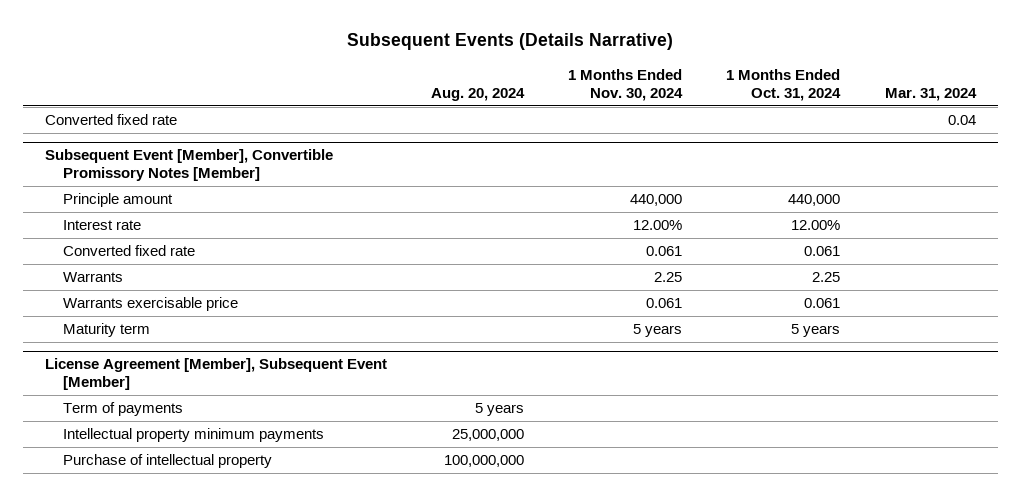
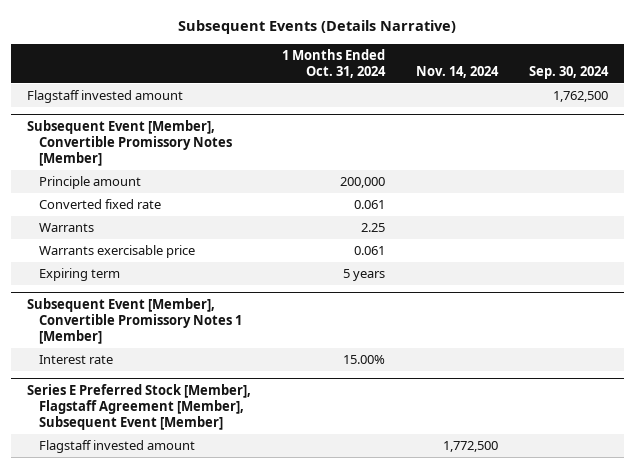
[431,87,526,101] Aug. 20, 2024 -> none
[568,68,684,101] 1 Months Ended Nov. 30, 2024 -> none
[884,87,977,101] Mar. 31, 2024 -> none
none -> [416,65,500,78] Nov. 14, 2024
none -> [529,65,610,79] Sep. 30, 2024
[44,114,177,126] Converted fixed rate -> none
none -> [26,90,183,104] Flagstaff invested amount
[63,220,142,231] Interest rate -> none
[788,194,841,207] 440,000 -> [339,177,385,189] 200,000
[44,358,387,391] License Agreement [Member], Subsequent Event [Member] -> none
[63,402,184,417] Term of payments -> none
[63,428,325,443] Intellectual property minimum payments -> none
[63,454,273,469] Purchase of intellectual property -> none
[63,323,151,338] Maturity term -> [38,268,120,282] Expiring term
none -> [26,298,242,344] Subsequent Event [Member], Convertible Promissory Notes 1 [Member]
none -> [38,355,113,365] Interest rate
none -> [26,384,251,430] Series E Preferred Stock [Member], Flagstaff Agreement [Member], Subsequent Event [Member]
none -> [38,440,195,454] Flagstaff invested amount

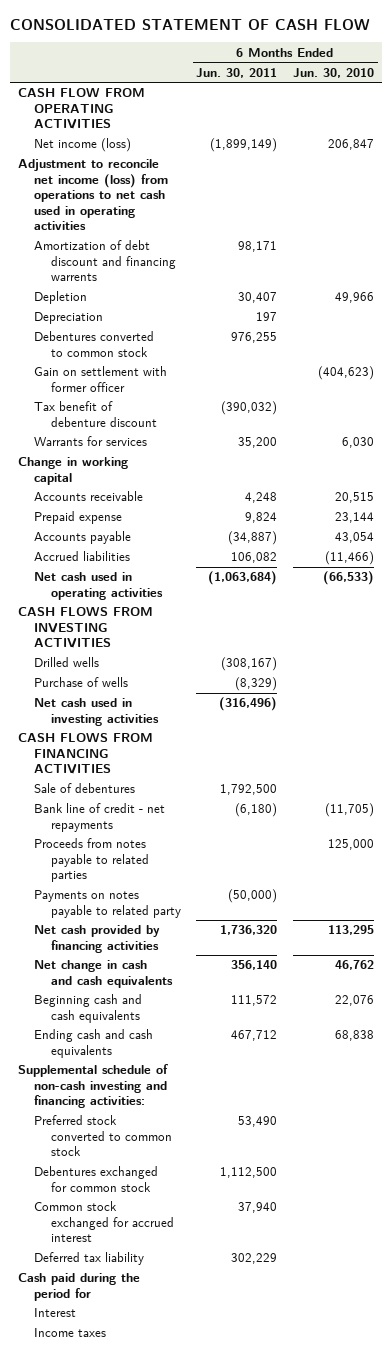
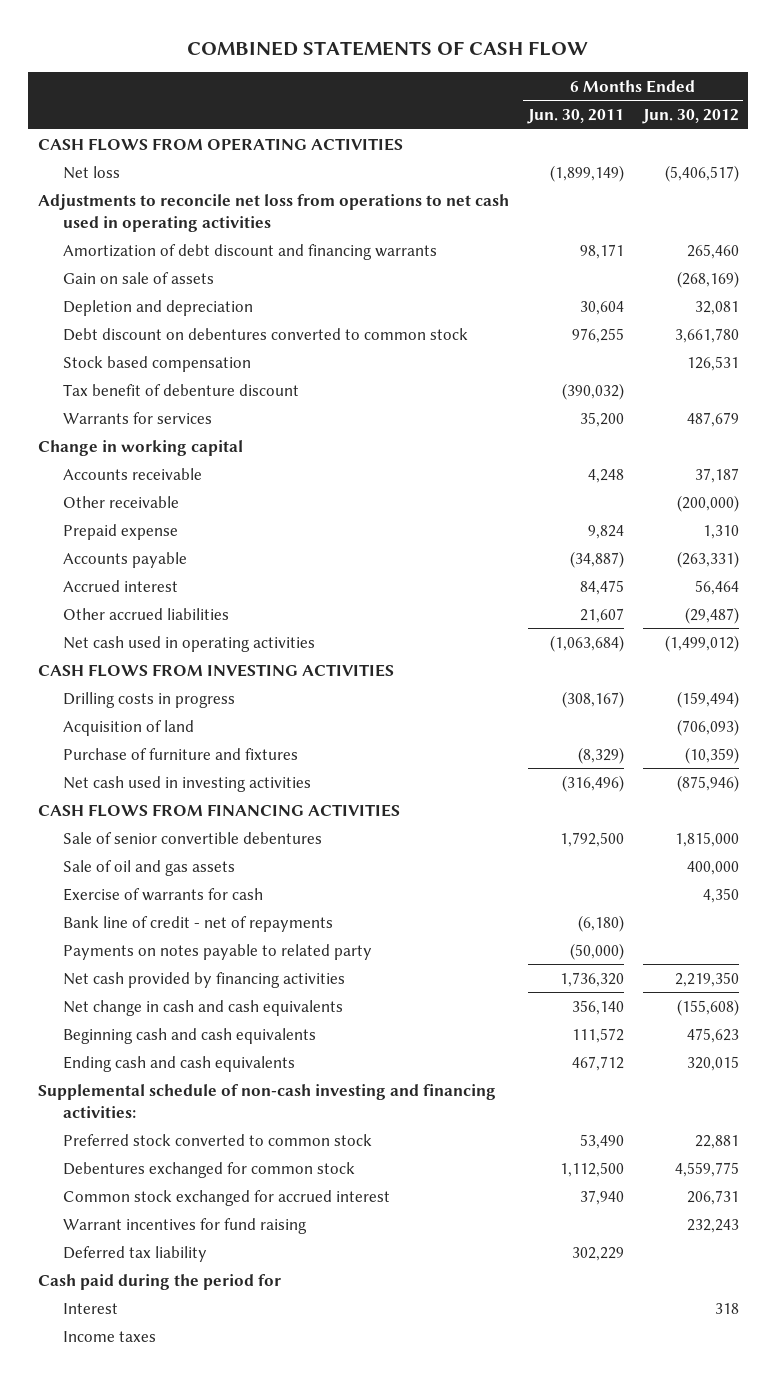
[10,18,371,30] CONSOLIDATED STATEMENT OF CASH FLOW -> [187,40,589,56] COMBINED STATEMENTS OF CASH FLOW
[292,67,374,78] Jun. 30, 2010 -> none
none -> [641,109,739,125] Jun. 30, 2012
[34,291,88,305] Depletion -> none
[34,312,104,325] Depreciation -> none
[34,366,168,392] Gain on settlement with former officer -> none
[18,88,146,130] CASH FLOW FROM OPERATING ACTIVITIES -> [37,137,403,151] CASH FLOWS FROM OPERATING ACTIVITIES
[34,138,132,153] Net income (loss) -> [63,165,121,179] Net loss
[18,159,169,230] Adjustment to reconcile net income (loss) from operations to net cash used in operating activities -> [37,193,509,232] Adjustments to reconcile net loss from operations to net cash used in operating activities
[34,240,176,282] Amortization of debt discount and financing warrents -> [63,243,438,260] Amortization of debt discount and financing warrants
none -> [63,271,215,284] Gain on sale of assets
none -> [63,299,254,316] Depletion and depreciation
[34,331,155,357] Debentures converted to common stock -> [63,327,469,341] Debt discount on debentures converted to common stock
none -> [63,355,252,372] Stock based compensation
none -> [63,495,180,508] Other receivable
[34,551,131,562] Accrued liabilities -> [63,579,179,592] Accrued interest
[231,552,278,564] 106,082 -> [579,579,624,595] 84,475
none -> [63,607,230,620] Other accrued liabilities
[34,657,100,668] Drilled wells -> [63,691,236,708] Drilling costs in progress
none -> [63,719,195,736] Acquisition of land
[34,677,129,688] Purchase of wells -> [63,747,299,760] Purchase of furniture and fixtures
[34,838,149,883] Proceeds from notes payable to related parties -> none
[34,783,136,794] Sale of debentures -> [63,831,323,844] Sale of senior convertible debentures
none -> [63,859,236,876] Sale of oil and gas assets
none -> [63,887,264,901] Exercise of warrants for cash
[34,803,166,832] Bank line of credit - net repayments -> [63,915,334,932] Bank line of credit - net of repayments
none -> [63,1217,308,1234] Warrant incentives for fund raising

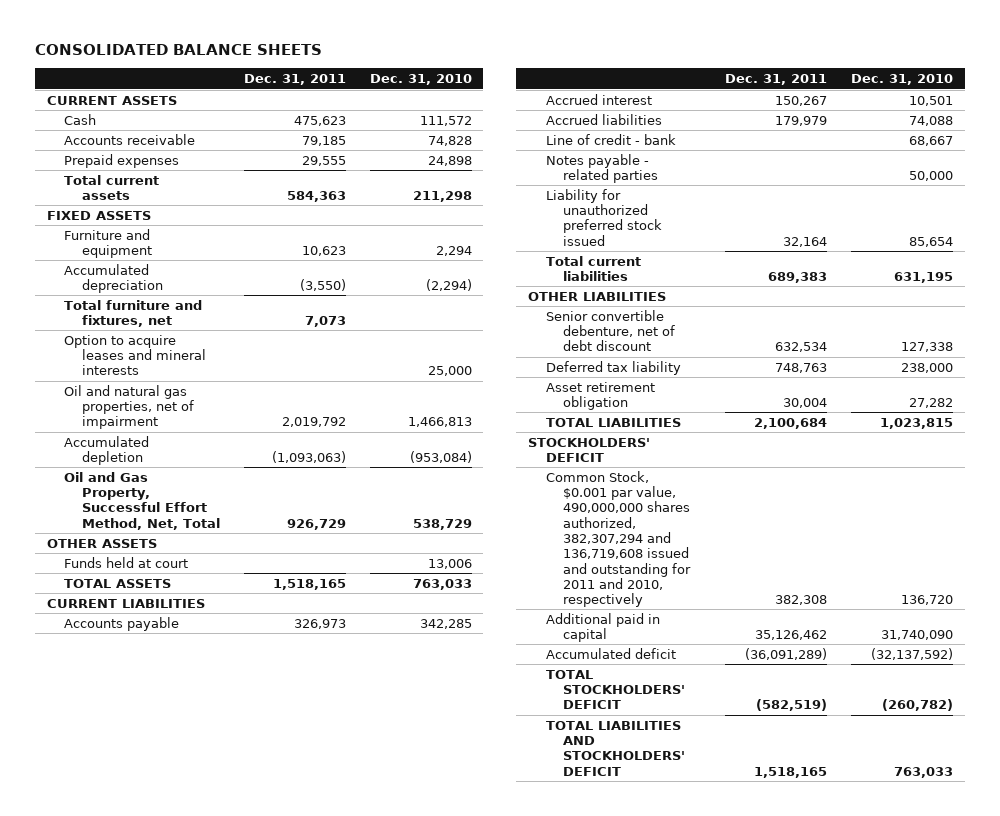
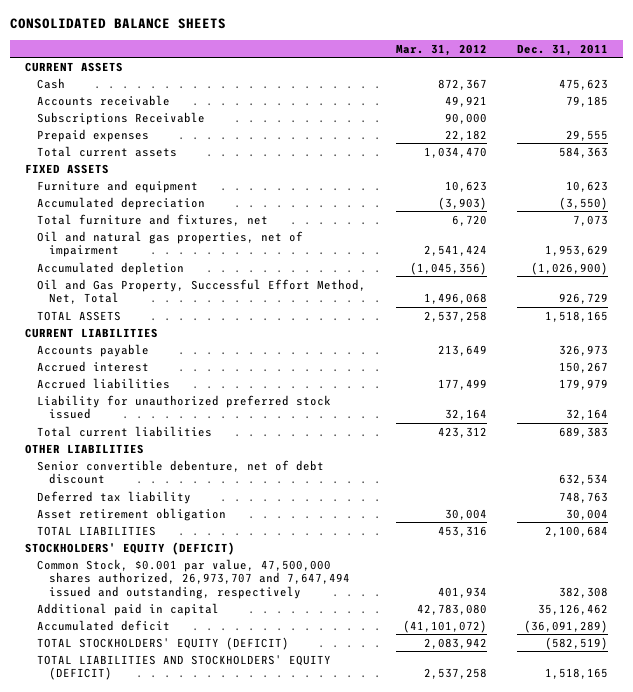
[369,74,472,86] Dec. 31, 2010 -> none
none -> [396,43,488,56] Mar. 31, 2012
none -> [37,111,206,125] Subscriptions Receivable
[64,334,206,376] Option to acquire leases and mineral interests -> none
[281,417,346,428] 2,019,792 -> [545,245,609,257] 1,953,629
[271,451,346,464] (1,093,063) -> [531,261,609,275] (1,026,900)
[46,538,157,548] OTHER ASSETS -> none
[64,556,189,568] Funds held at court -> none
[545,133,676,145] Line of credit - bank -> none
[545,153,659,184] Notes payable - related parties -> none
[528,437,651,463] STOCKHOLDERS' DEFICIT -> [25,541,236,555] STOCKHOLDERS' EQUITY (DEFICIT)
[545,470,692,608] Common Stock, $0.001 par value, 490,000,000 shares authorized, 382,307,294 and 136,719,608 issued and outstanding for 2011 and 2010, respectively -> [37,558,351,599] Common Stock, $0.001 par value, 47,500,000 shares authorized, 26,973,707 and 7,647,494 issued and outstanding, respectively
[545,669,686,710] TOTAL STOCKHOLDERS' DEFICIT -> [37,636,290,650] TOTAL STOCKHOLDERS' EQUITY (DEFICIT)
[545,720,686,776] TOTAL LIABILITIES AND STOCKHOLDERS' DEFICIT -> [37,654,332,681] TOTAL LIABILITIES AND STOCKHOLDERS' EQUITY (DEFICIT)

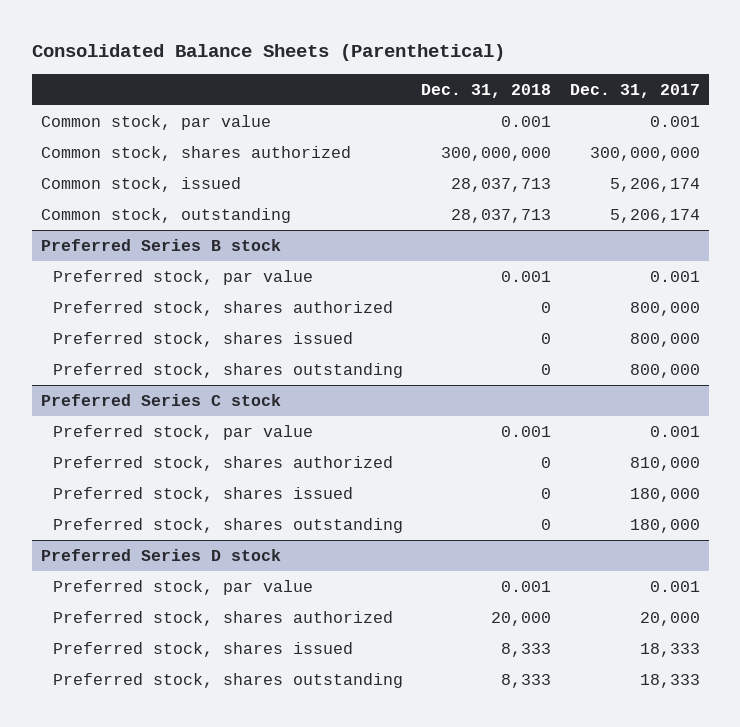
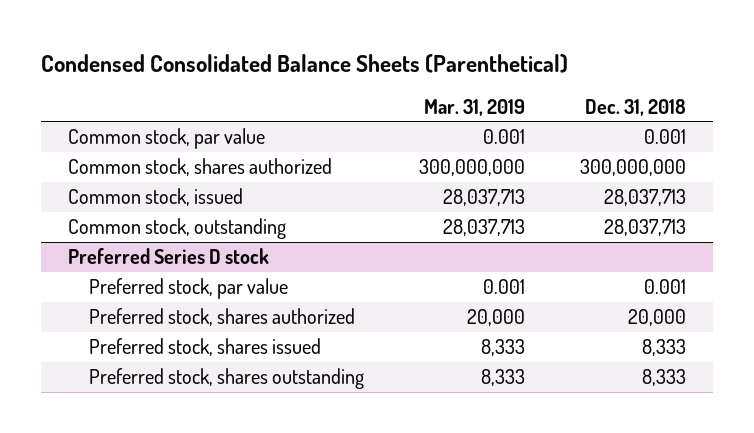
[31,44,505,62] Consolidated Balance Sheets (Parenthetical) -> [41,53,569,73] Condensed Consolidated Balance Sheets (Parenthetical)
[569,83,700,98] Dec. 31, 2017 -> none
none -> [423,98,525,116] Mar. 31, 2019
[40,239,281,252] Preferred Series B stock -> none
[52,270,313,286] Preferred stock, par value -> none
[52,301,393,317] Preferred stock, shares authorized -> none
[52,332,353,348] Preferred stock, shares issued -> none
[52,363,403,379] Preferred stock, shares outstanding -> none
[40,394,281,407] Preferred Series C stock -> none
[52,425,313,441] Preferred stock, par value -> none
[52,456,393,472] Preferred stock, shares authorized -> none
[52,487,353,503] Preferred stock, shares issued -> none
[52,518,403,534] Preferred stock, shares outstanding -> none

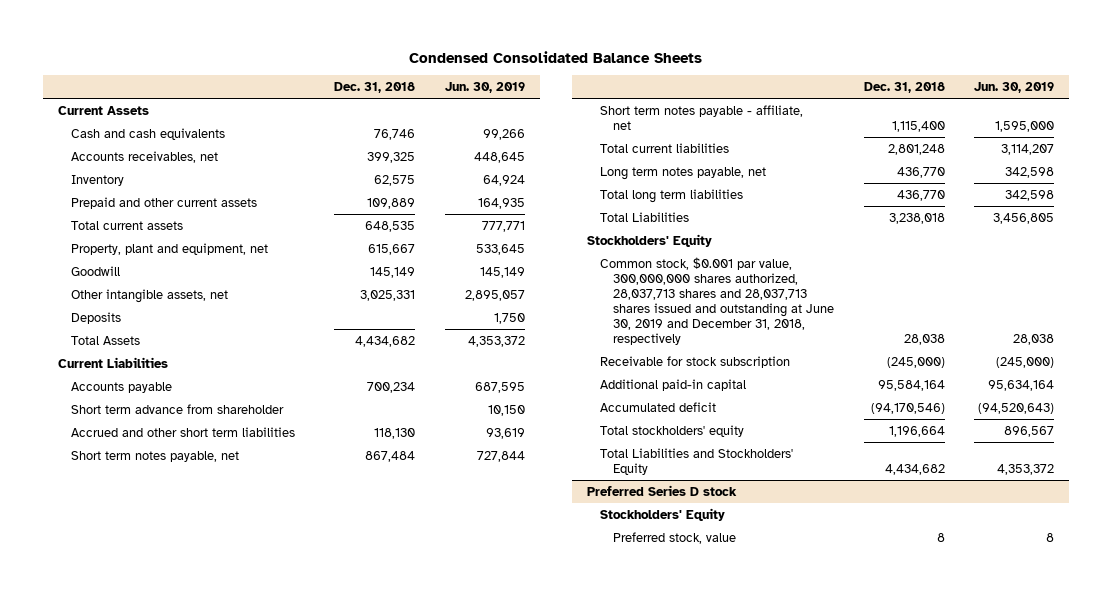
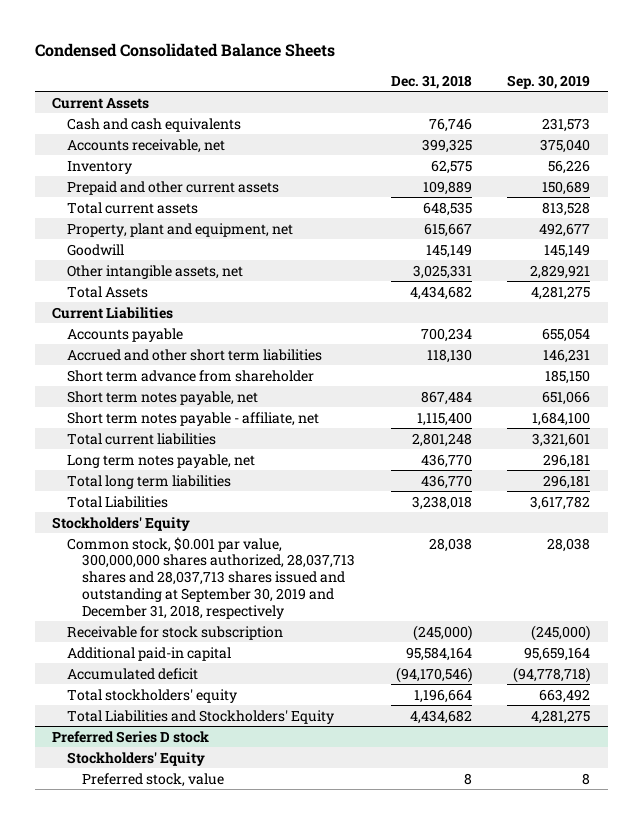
[445,82,526,94] Jun. 30, 2019 -> none
none -> [507,74,591,89] Sep. 30, 2019
[70,150,218,163] Accounts receivables, net -> [67,138,226,153] Accounts receivable, net
[70,311,121,324] Deposits -> none
[70,403,284,414] Short term advance from shareholder -> [67,369,315,382] Short term advance from shareholder
[599,256,834,345] Common stock, $0.001 par value, 300,000,000 shares authorized, 28,037,713 shares and 28,037,713 shares issued and outstanding at June 30, 2019 and December 31, 2018, respectively -> [67,536,356,619] Common stock, $0.001 par value, 300,000,000 shares authorized, 28,037,713 shares and 28,037,713 shares issued and outstanding at September 30, 2019 and December 31, 2018, respectively

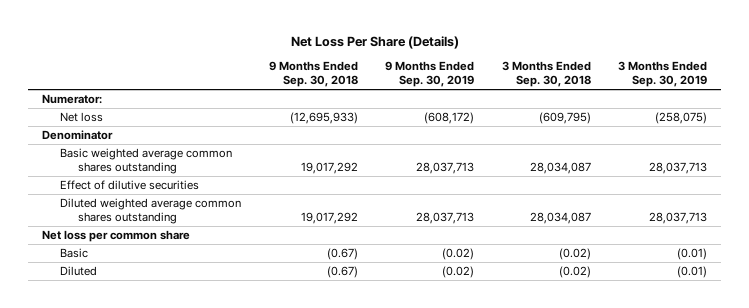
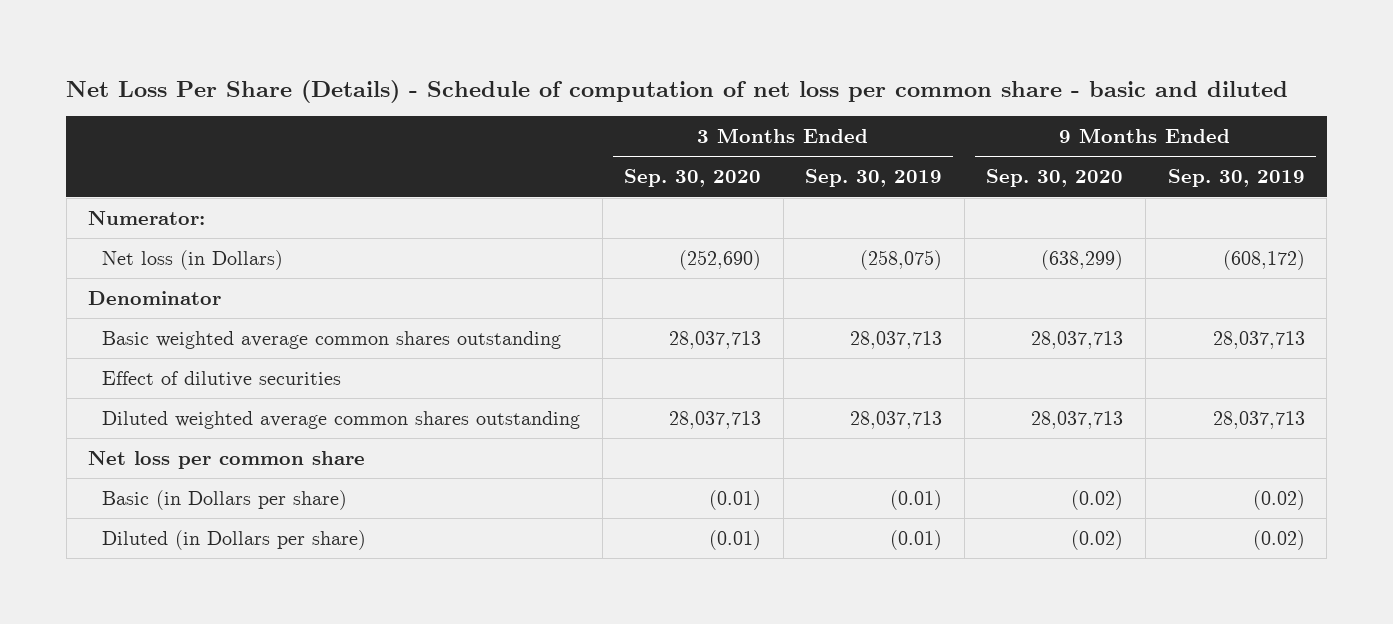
[290,35,459,49] Net Loss Per Share (Details) -> [66,79,1289,103] Net Loss Per Share (Details) - Schedule of computation of net loss per common share - basic and diluted
[268,61,358,88] 9 Months Ended Sep. 30, 2018 -> none
[501,61,591,88] 3 Months Ended Sep. 30, 2018 -> none
none -> [624,169,762,188] Sep. 30, 2020
none -> [986,169,1124,188] Sep. 30, 2020
[59,111,103,122] Net loss -> [102,249,284,270] Net loss (in Dollars)
[59,247,88,258] Basic -> [102,489,348,510] Basic (in Dollars per share)
[59,265,97,276] Diluted -> [102,529,367,550] Diluted (in Dollars per share)

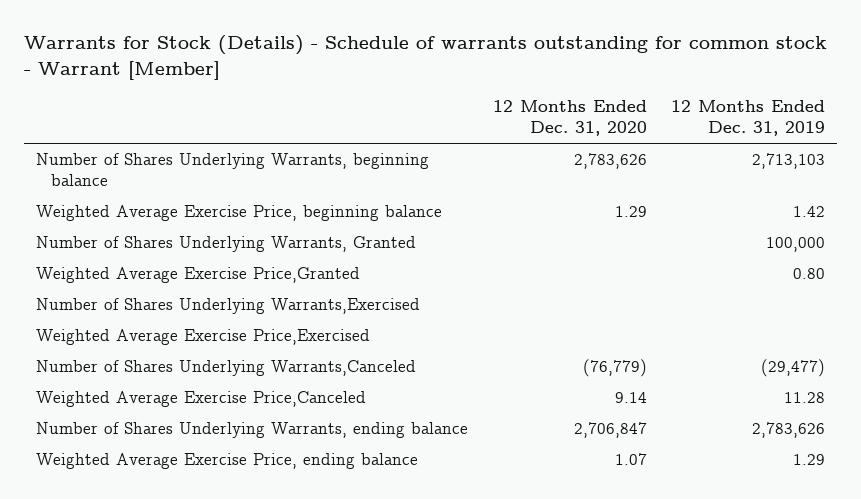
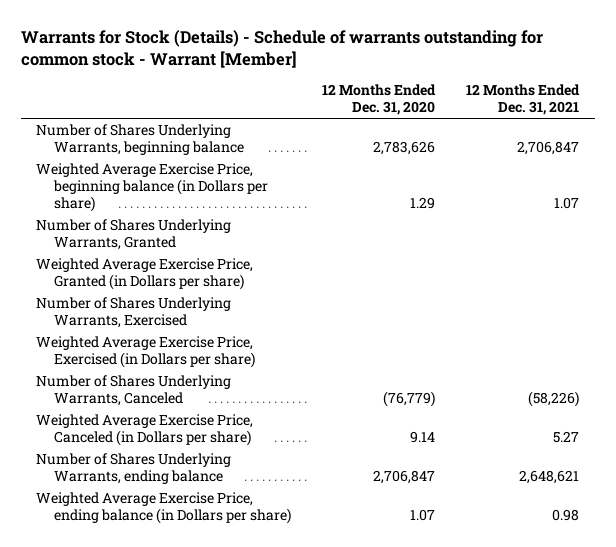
[670,100,825,137] 12 Months Ended Dec. 31, 2019 -> none
none -> [466,84,581,116] 12 Months Ended Dec. 31, 2021
[36,205,443,222] Weighted Average Exercise Price, beginning balance -> [36,163,269,213] Weighted Average Exercise Price, beginning balance (in Dollars per share)
[36,267,361,284] Weighted Average Exercise Price,Granted -> [36,258,254,291] Weighted Average Exercise Price, Granted (in Dollars per share)
[36,298,421,315] Number of Shares Underlying Warrants,Exercised -> [36,297,232,329] Number of Shares Underlying Warrants, Exercised
[36,329,371,346] Weighted Average Exercise Price,Exercised -> [36,336,256,369] Weighted Average Exercise Price, Exercised (in Dollars per share)
[36,360,417,377] Number of Shares Underlying Warrants,Canceled -> [36,375,232,407] Number of Shares Underlying Warrants, Canceled
[36,391,367,408] Weighted Average Exercise Price,Canceled -> [36,414,254,447] Weighted Average Exercise Price, Canceled (in Dollars per share)
[36,453,419,470] Weighted Average Exercise Price, ending balance -> [36,492,292,525] Weighted Average Exercise Price, ending balance (in Dollars per share)

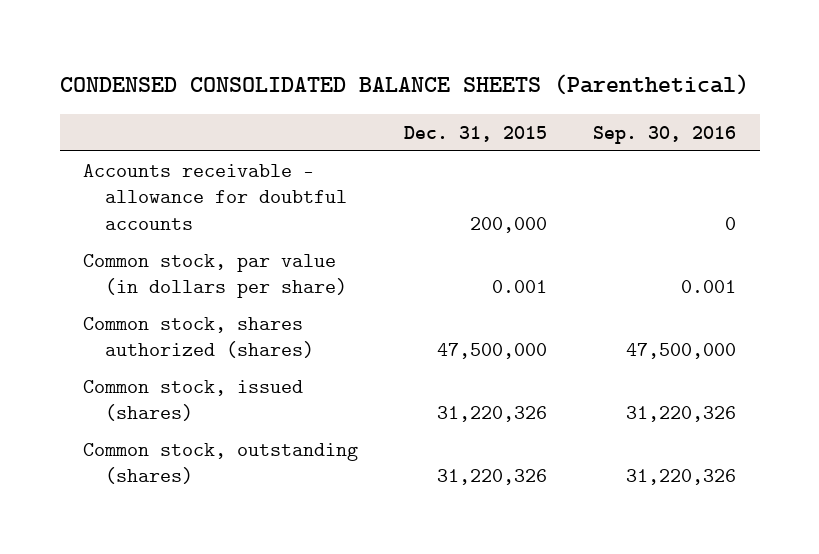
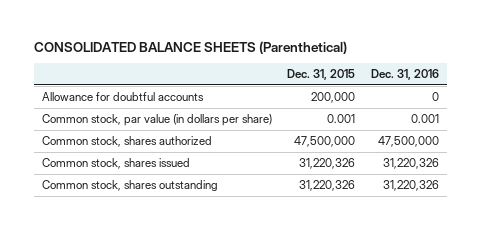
[59,74,749,96] CONDENSED CONSOLIDATED BALANCE SHEETS (Parenthetical) -> [33,40,347,54] CONSOLIDATED BALANCE SHEETS (Parenthetical)
[593,125,737,144] Sep. 30, 2016 -> none
none -> [371,69,440,81] Dec. 31, 2016
[82,163,348,231] Accounts receivable - allowance for doubtful accounts -> [41,92,204,102] Allowance for doubtful accounts
[82,316,315,359] Common stock, shares authorized (shares) -> [41,136,212,148] Common stock, shares authorized
[82,379,303,422] Common stock, issued (shares) -> [41,158,190,170] Common stock, shares issued
[82,442,358,485] Common stock, outstanding (shares) -> [41,180,218,192] Common stock, shares outstanding

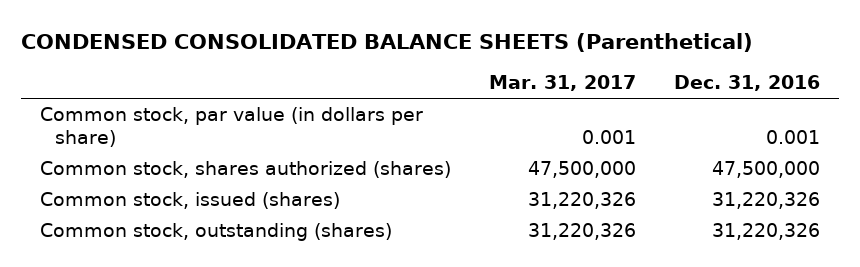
[33,40,347,54] CONSOLIDATED BALANCE SHEETS (Parenthetical) -> [20,33,753,53] CONDENSED CONSOLIDATED BALANCE SHEETS (Parenthetical)
[287,69,356,81] Dec. 31, 2015 -> none
none -> [488,75,636,92] Mar. 31, 2017
[41,92,204,102] Allowance for doubtful accounts -> none
[41,136,212,148] Common stock, shares authorized -> [39,161,451,179] Common stock, shares authorized (shares)
[41,158,190,170] Common stock, shares issued -> [39,192,340,210] Common stock, issued (shares)
[41,180,218,192] Common stock, shares outstanding -> [39,223,392,242] Common stock, outstanding (shares)

